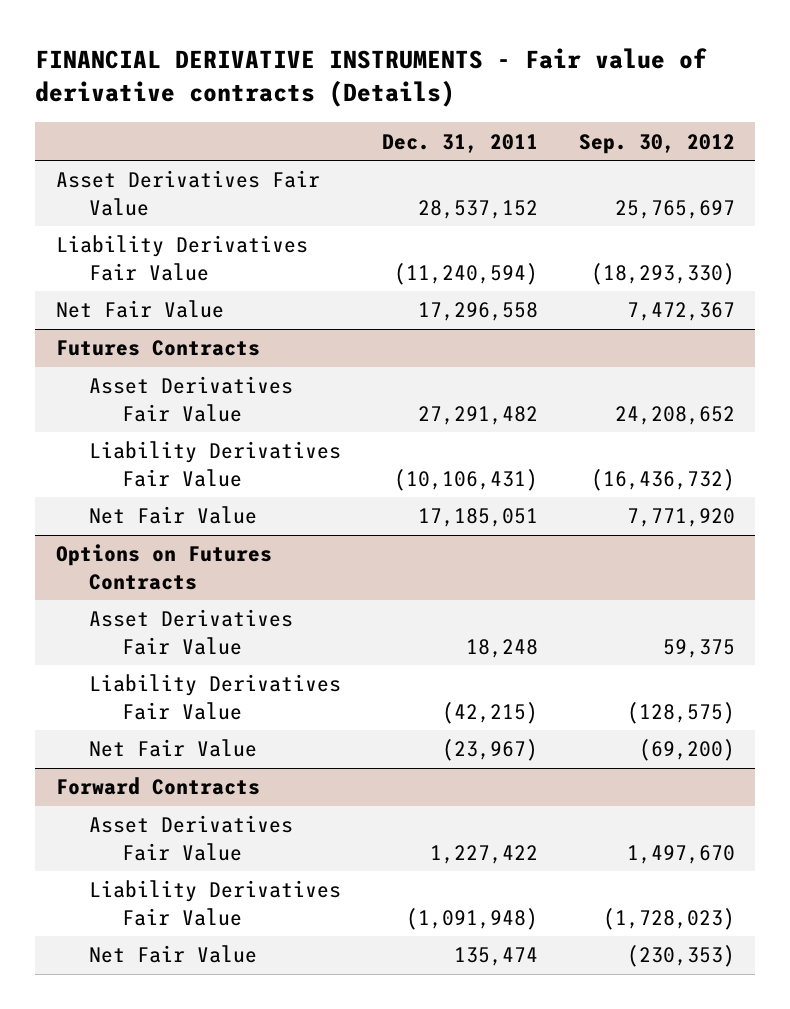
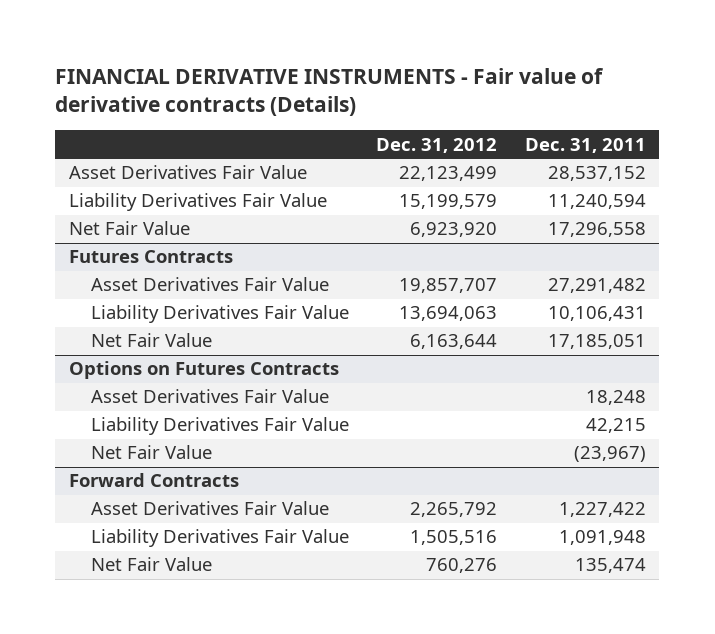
[578,133,735,154] Sep. 30, 2012 -> none
none -> [376,137,498,153] Dec. 31, 2012
[393,262,538,285] (11,240,594) -> [547,194,646,210] 11,240,594
[393,468,538,491] (10,106,431) -> [547,306,646,322] 10,106,431
[441,701,538,724] (42,215) -> [585,418,646,434] 42,215
[405,907,538,930] (1,091,948) -> [558,530,646,546] 1,091,948

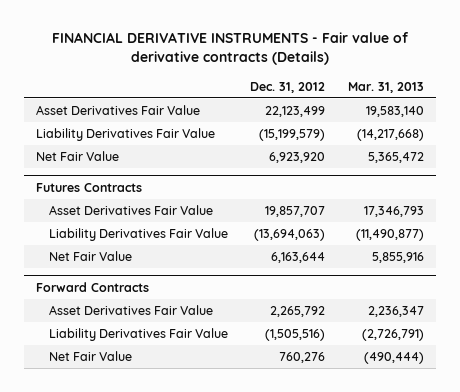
[524,137,646,153] Dec. 31, 2011 -> none
none -> [348,81,425,93] Mar. 31, 2013
[399,194,498,210] 15,199,579 -> [259,128,326,141] (15,199,579)
[399,306,498,322] 13,694,063 -> [254,228,326,241] (13,694,063)
[68,361,339,380] Options on Futures Contracts -> none
[91,389,330,404] Asset Derivatives Fair Value -> none
[91,417,350,436] Liability Derivatives Fair Value -> none
[91,445,213,460] Net Fair Value -> none
[410,530,498,546] 1,505,516 -> [265,328,326,341] (1,505,516)

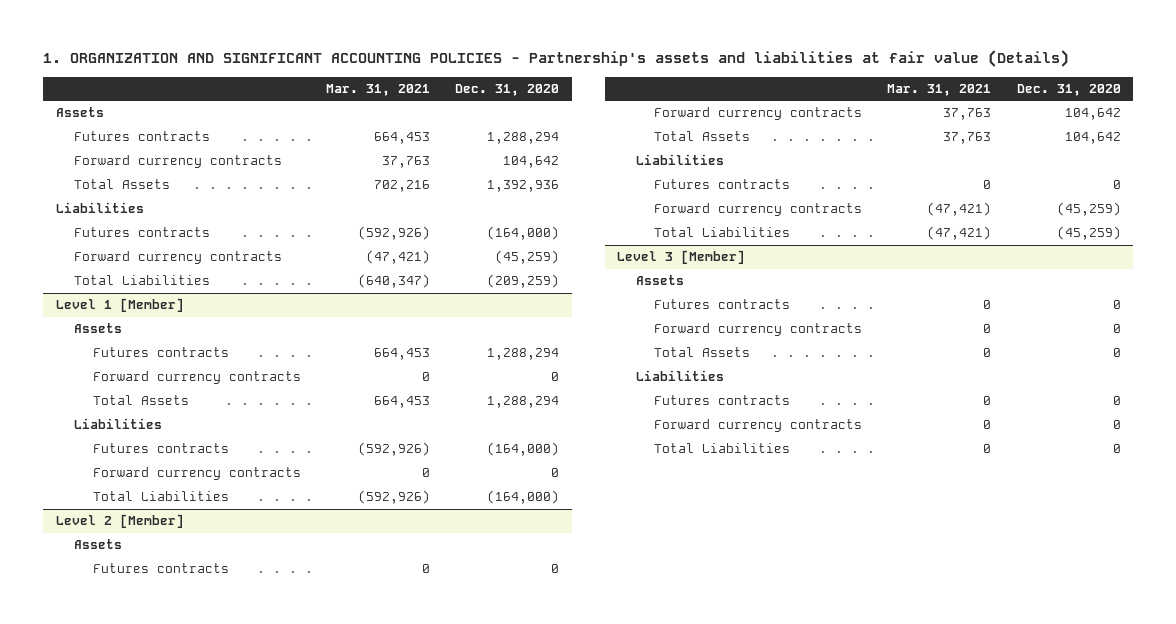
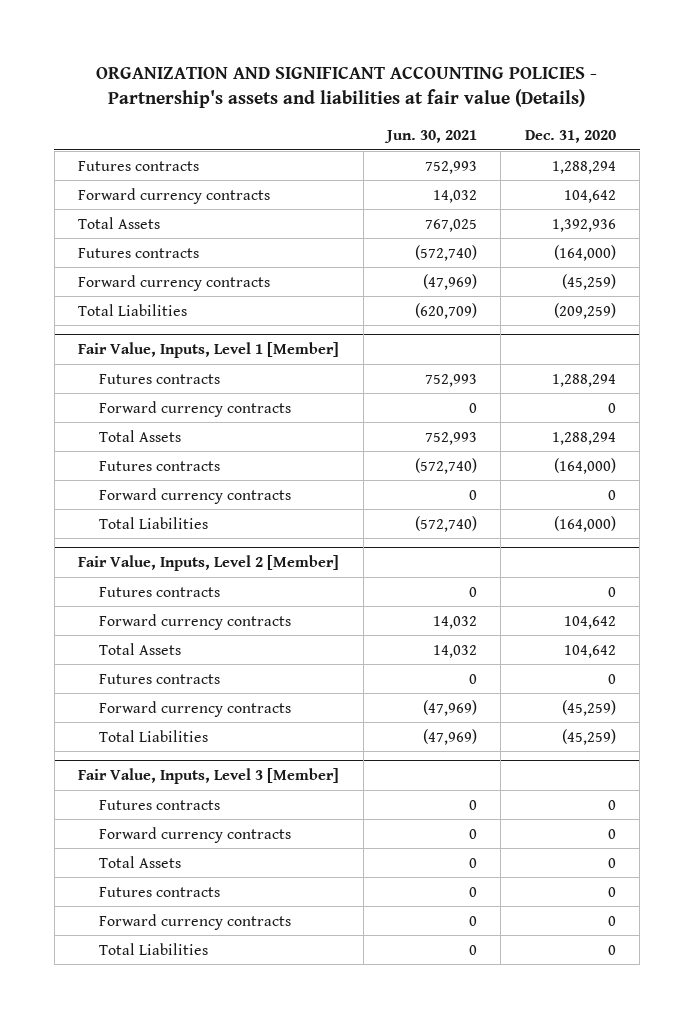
[42,50,1069,68] 1. ORGANIZATION AND SIGNIFICANT ACCOUNTING POLICIES - Partnership's assets and liabilities at fair value (Details) -> [96,66,598,109] ORGANIZATION AND SIGNIFICANT ACCOUNTING POLICIES - Partnership's assets and liabilities at fair value (Details)
[325,84,430,97] Mar. 31, 2021 -> none
none -> [384,130,478,144] Jun. 30, 2021
[55,107,104,118] Assets -> none
[55,202,144,214] Liabilities -> none
[74,323,123,334] Assets -> none
[55,298,184,313] Level 1 [Member] -> [78,342,340,359] Fair Value, Inputs, Level 1 [Member]
[74,418,163,430] Liabilities -> none
[74,539,123,550] Assets -> none
[55,514,184,529] Level 2 [Member] -> [78,555,340,572] Fair Value, Inputs, Level 2 [Member]
[635,154,724,166] Liabilities -> none
[635,275,684,286] Assets -> none
[617,250,746,265] Level 3 [Member] -> [78,768,340,785] Fair Value, Inputs, Level 3 [Member]
[635,370,724,382] Liabilities -> none

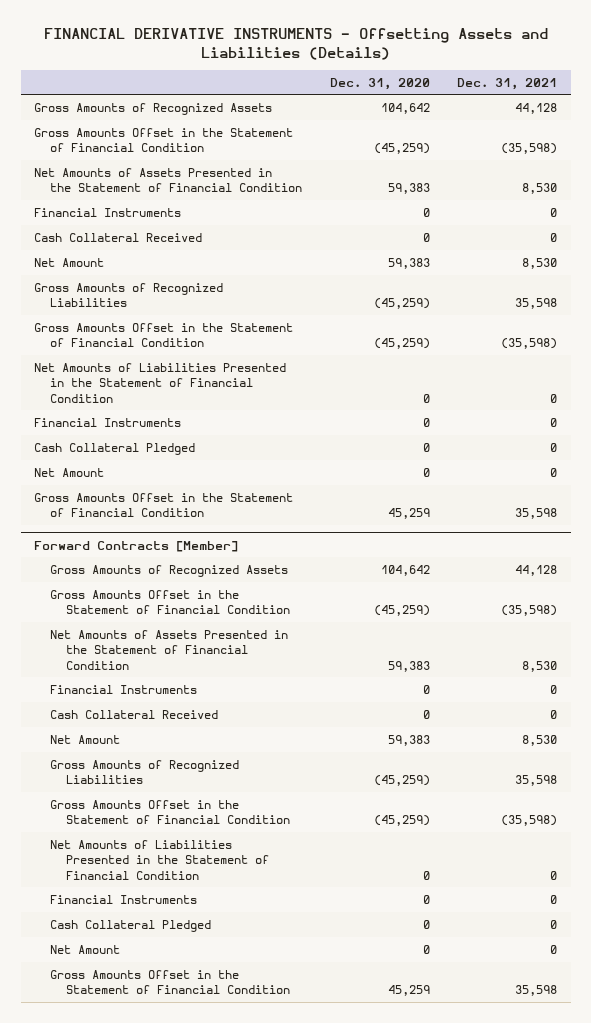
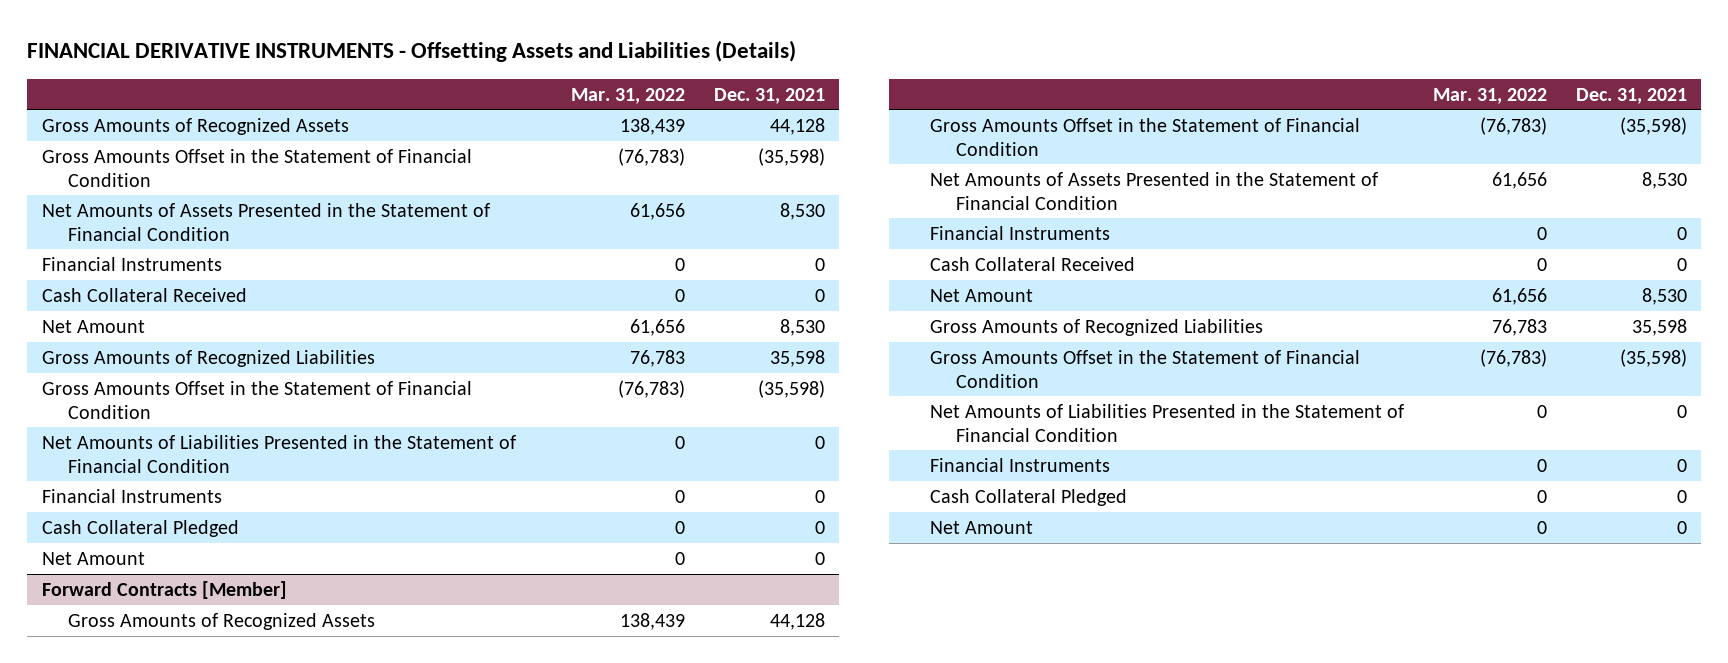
[329,77,430,90] Dec. 31, 2020 -> none
none -> [570,87,685,104] Mar. 31, 2022
[34,492,294,518] Gross Amounts Offset in the Statement of Financial Condition -> none
[50,969,291,995] Gross Amounts Offset in the Statement of Financial Condition -> none

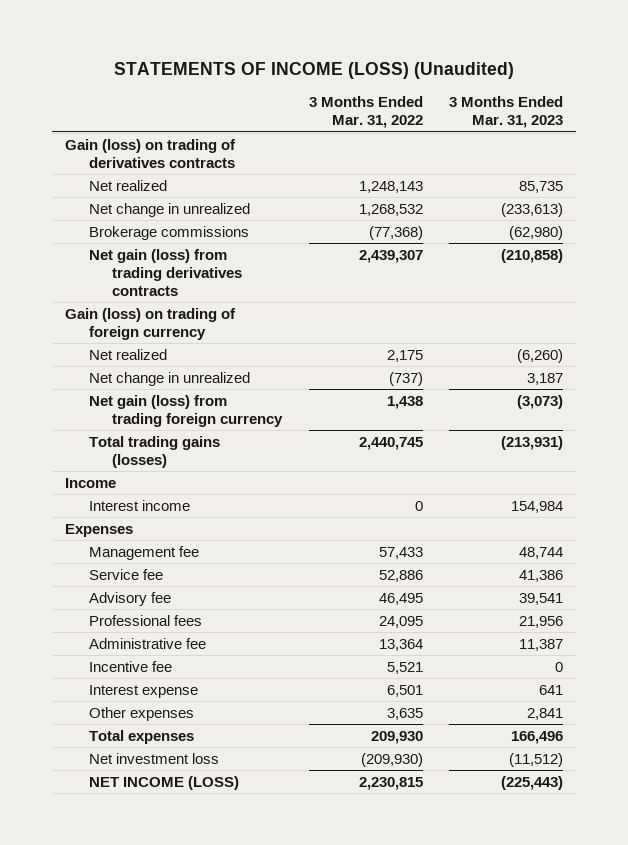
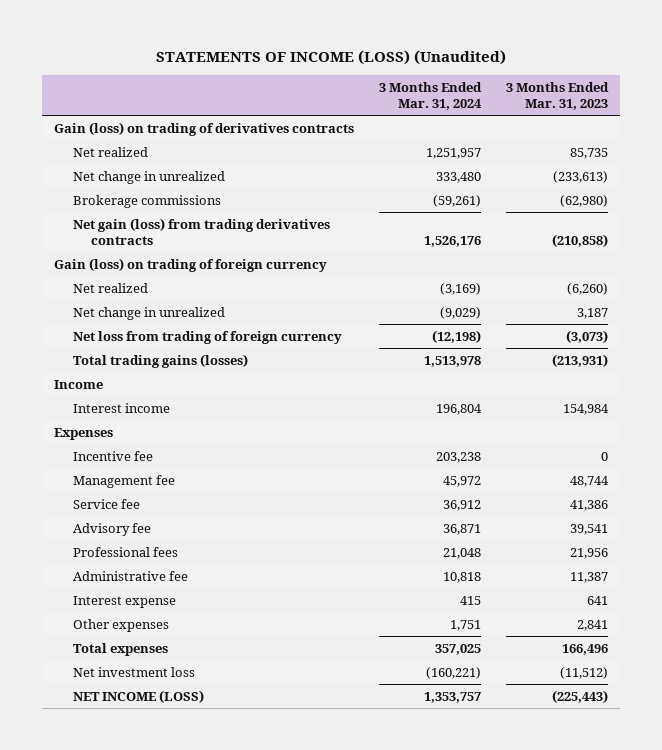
[308,96,423,129] 3 Months Ended Mar. 31, 2022 -> none
none -> [379,81,483,110] 3 Months Ended Mar. 31, 2024
[88,394,284,427] Net gain (loss) from trading foreign currency -> [72,330,342,344] Net loss from trading of foreign currency
[88,660,172,672] Incentive fee -> [72,450,153,461] Incentive fee

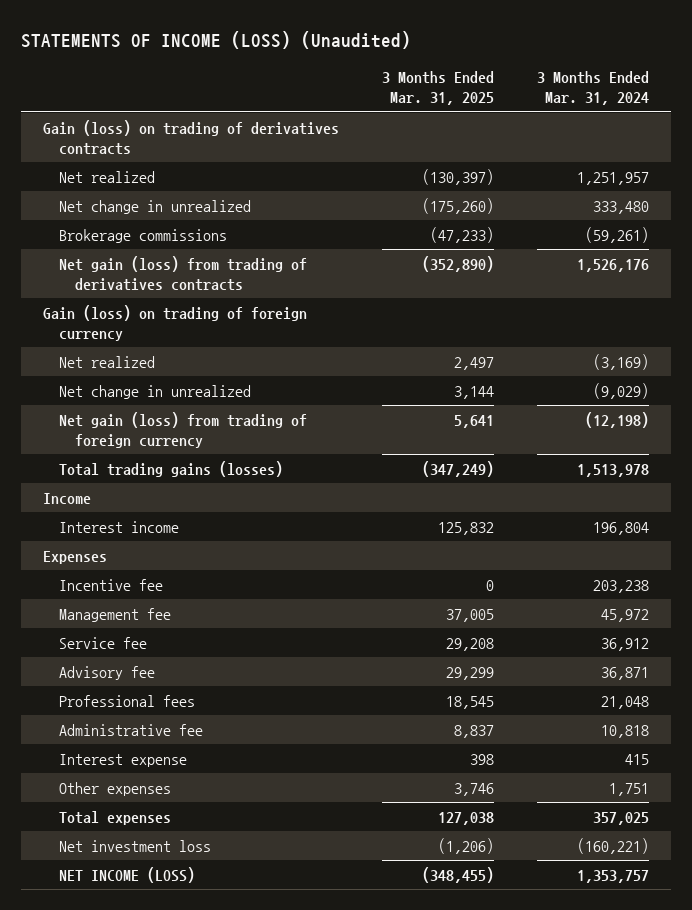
[505,81,609,110] 3 Months Ended Mar. 31, 2023 -> none
none -> [382,70,495,106] 3 Months Ended Mar. 31, 2025
[72,217,330,245] Net gain (loss) from trading derivatives contracts -> [59,255,308,291] Net gain (loss) from trading of derivatives contracts
[72,330,342,344] Net loss from trading of foreign currency -> [59,411,308,448] Net gain (loss) from trading of foreign currency

